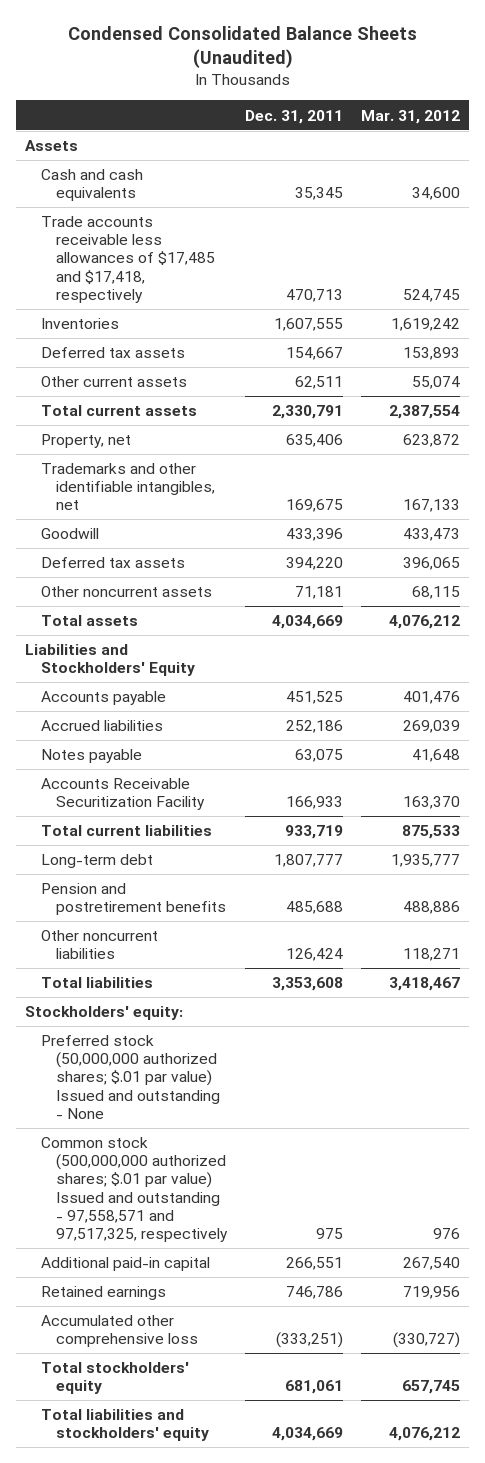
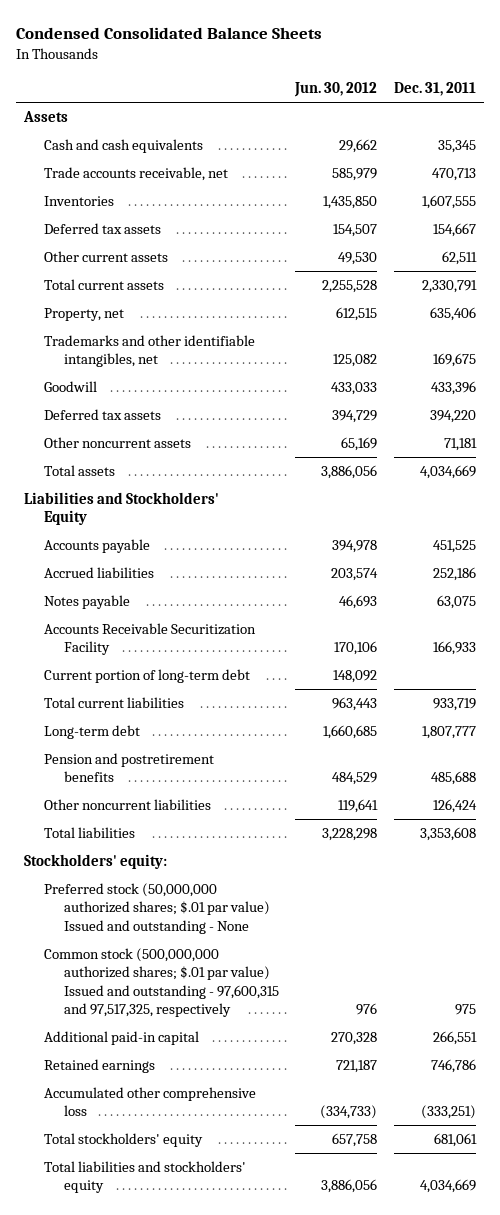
[67,25,417,69] Condensed Consolidated Balance Sheets (Unaudited) -> [15,27,322,40] Condensed Consolidated Balance Sheets
[361,109,461,124] Mar. 31, 2012 -> none
none -> [294,82,378,98] Jun. 30, 2012
[40,216,216,303] Trade accounts receivable less allowances of $17,485 and $17,418, respectively -> [43,167,228,182] Trade accounts receivable, net
none -> [43,669,250,684] Current portion of long-term debt
[40,1137,229,1242] Common stock (500,000,000 authorized shares; $.01 par value) Issued and outstanding - 97,558,571 and 97,517,325, respectively -> [43,948,279,1018] Common stock (500,000,000 authorized shares; $.01 par value) Issued and outstanding - 97,600,315 and 97,517,325, respectively

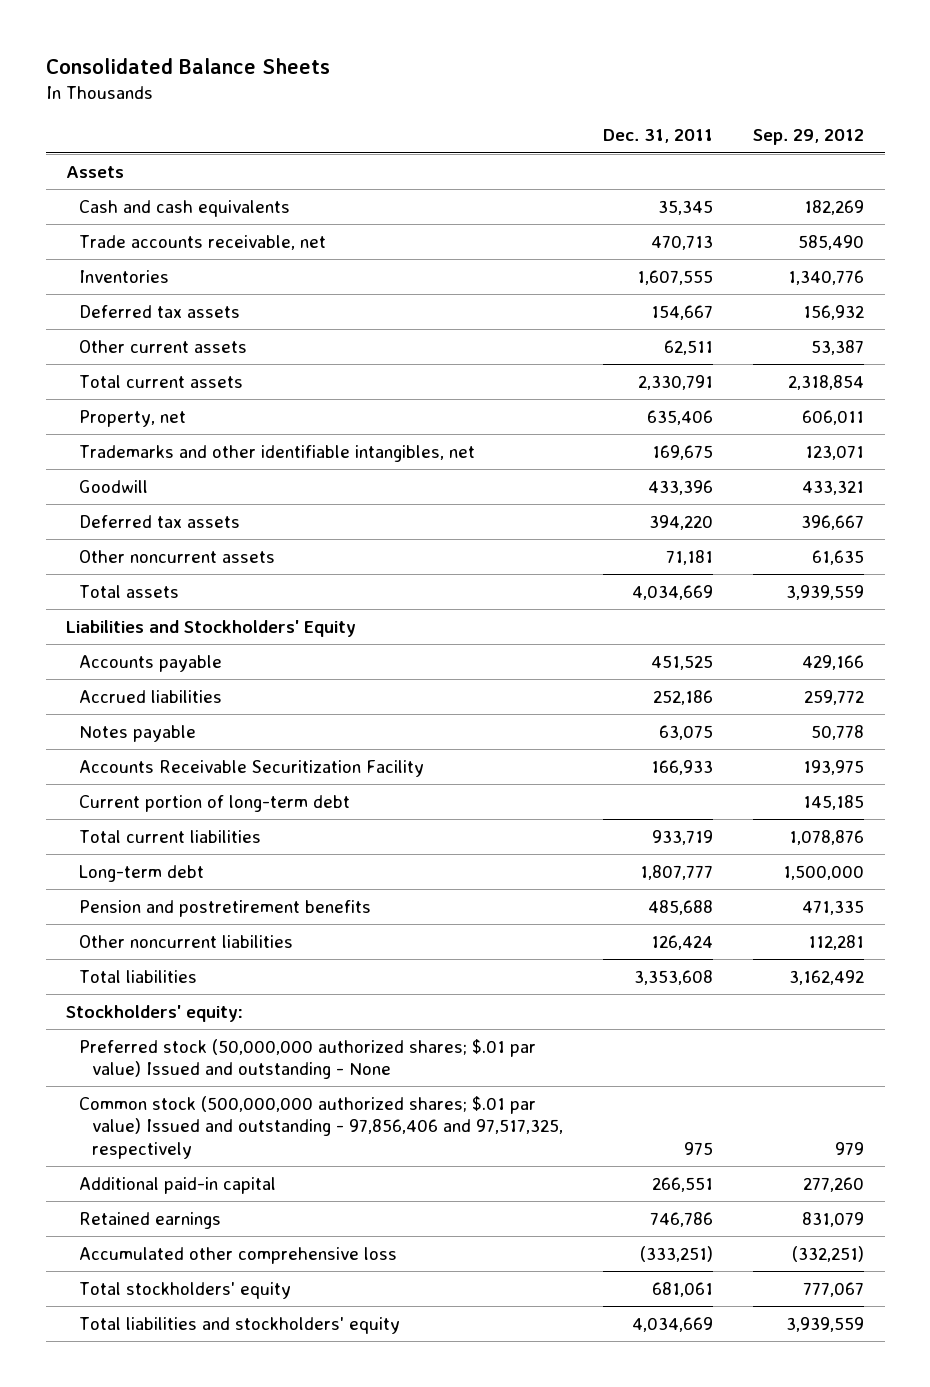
[15,27,322,40] Condensed Consolidated Balance Sheets -> [45,58,330,75] Consolidated Balance Sheets
[294,82,378,98] Jun. 30, 2012 -> none
none -> [753,129,865,146] Sep. 29, 2012
[43,948,279,1018] Common stock (500,000,000 authorized shares; $.01 par value) Issued and outstanding - 97,600,315 and 97,517,325, respectively -> [78,1095,564,1159] Common stock (500,000,000 authorized shares; $.01 par value) Issued and outstanding - 97,856,406 and 97,517,325, respectively

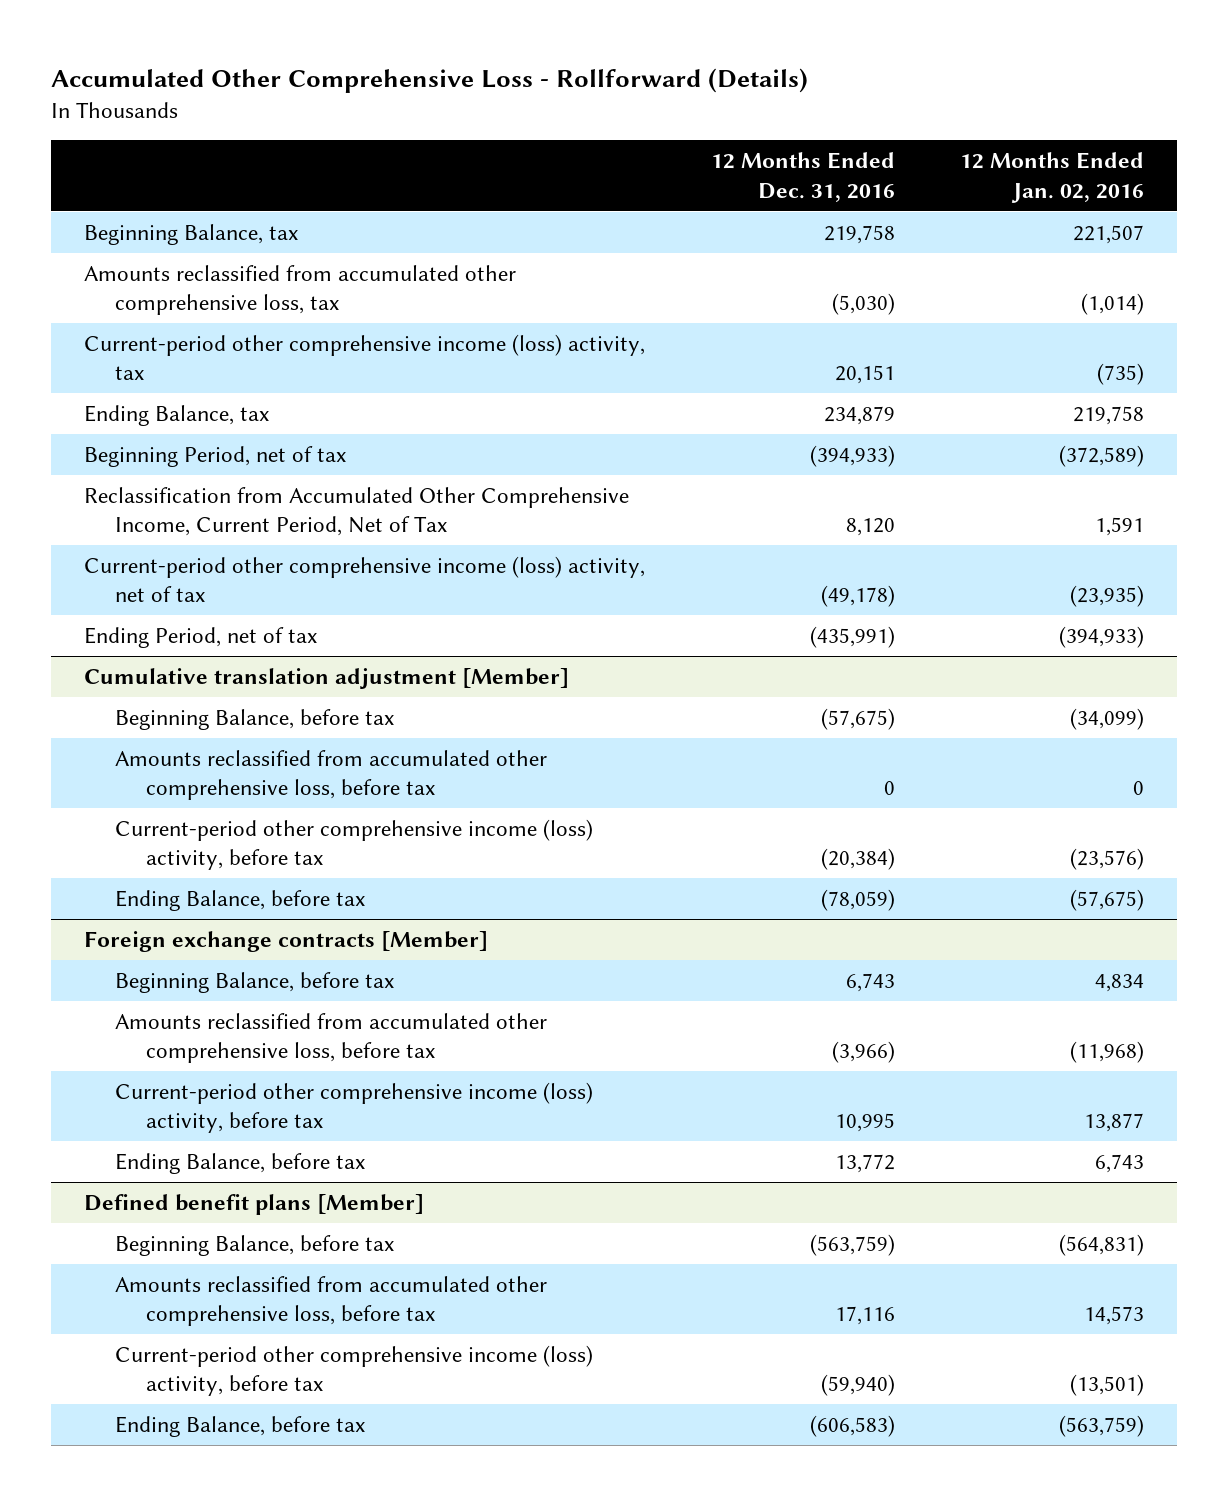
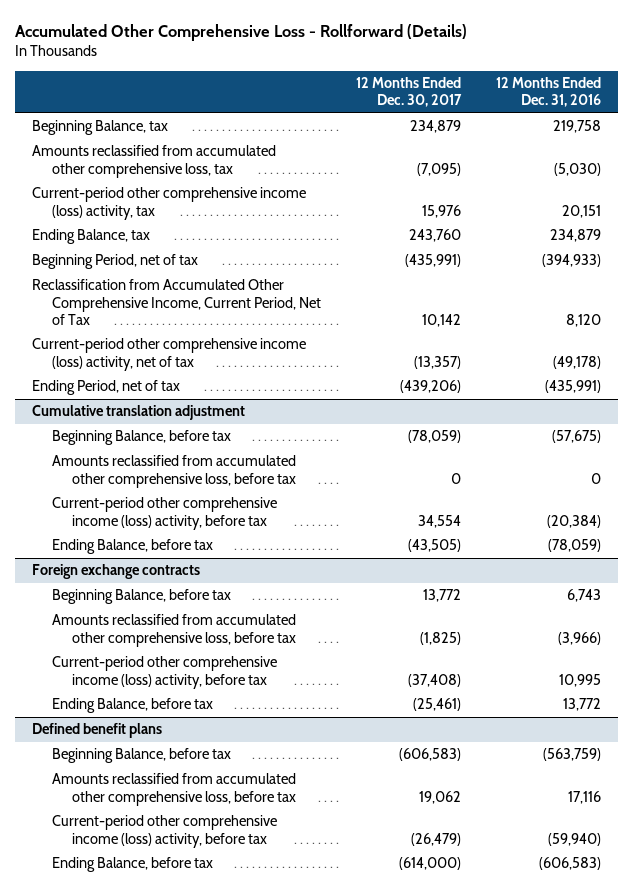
[960,152,1145,203] 12 Months Ended Jan. 02, 2016 -> none
none -> [355,77,462,108] 12 Months Ended Dec. 30, 2017
[84,667,570,689] Cumulative translation adjustment [Member] -> [32,405,246,421] Cumulative translation adjustment
[84,930,489,952] Foreign exchange contracts [Member] -> [32,564,201,580] Foreign exchange contracts
[84,1193,425,1215] Defined benefit plans [Member] -> [32,723,163,739] Defined benefit plans

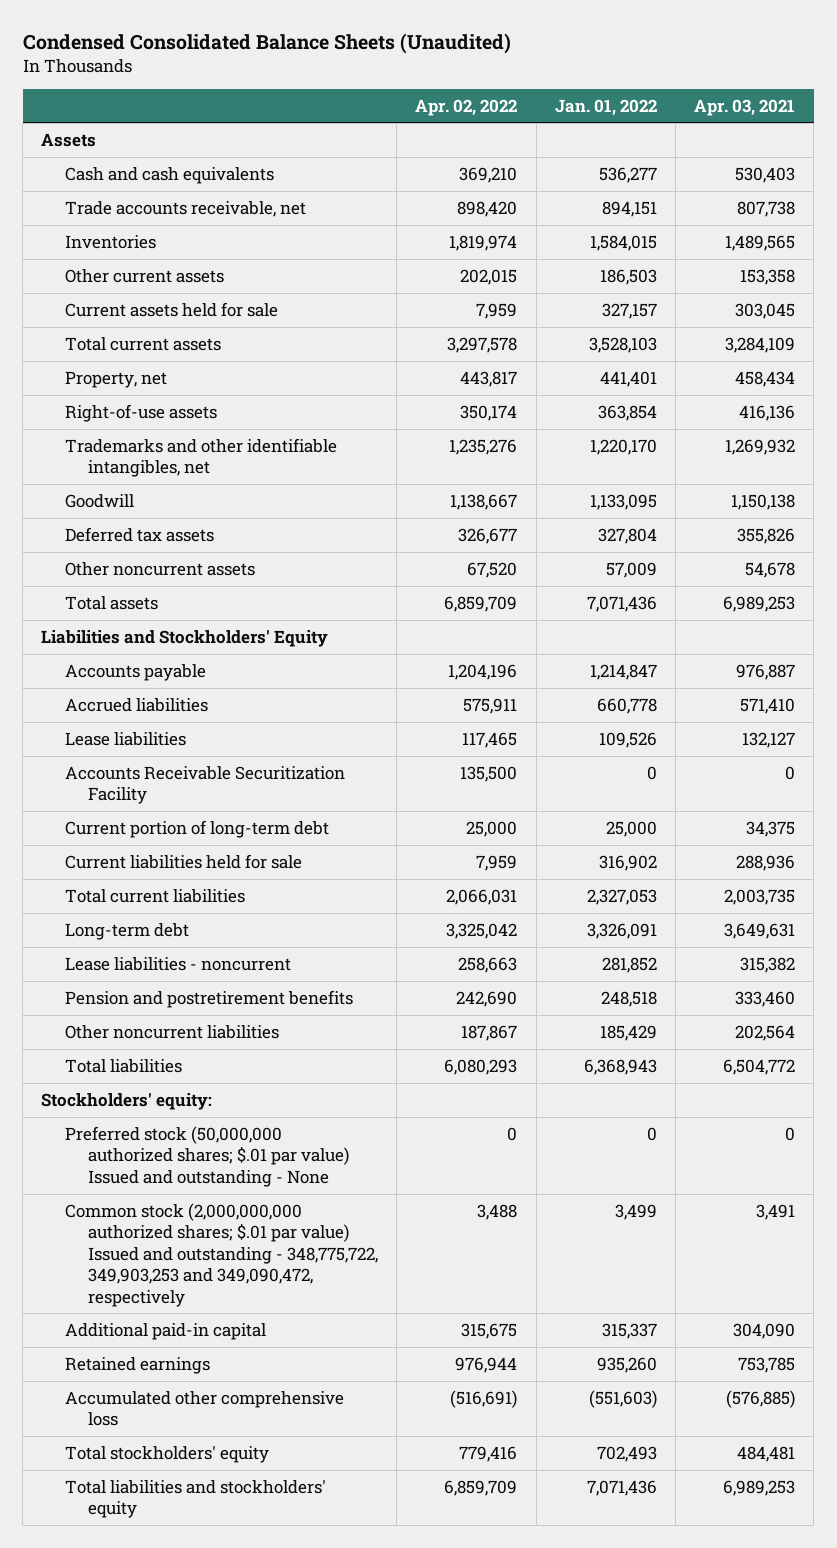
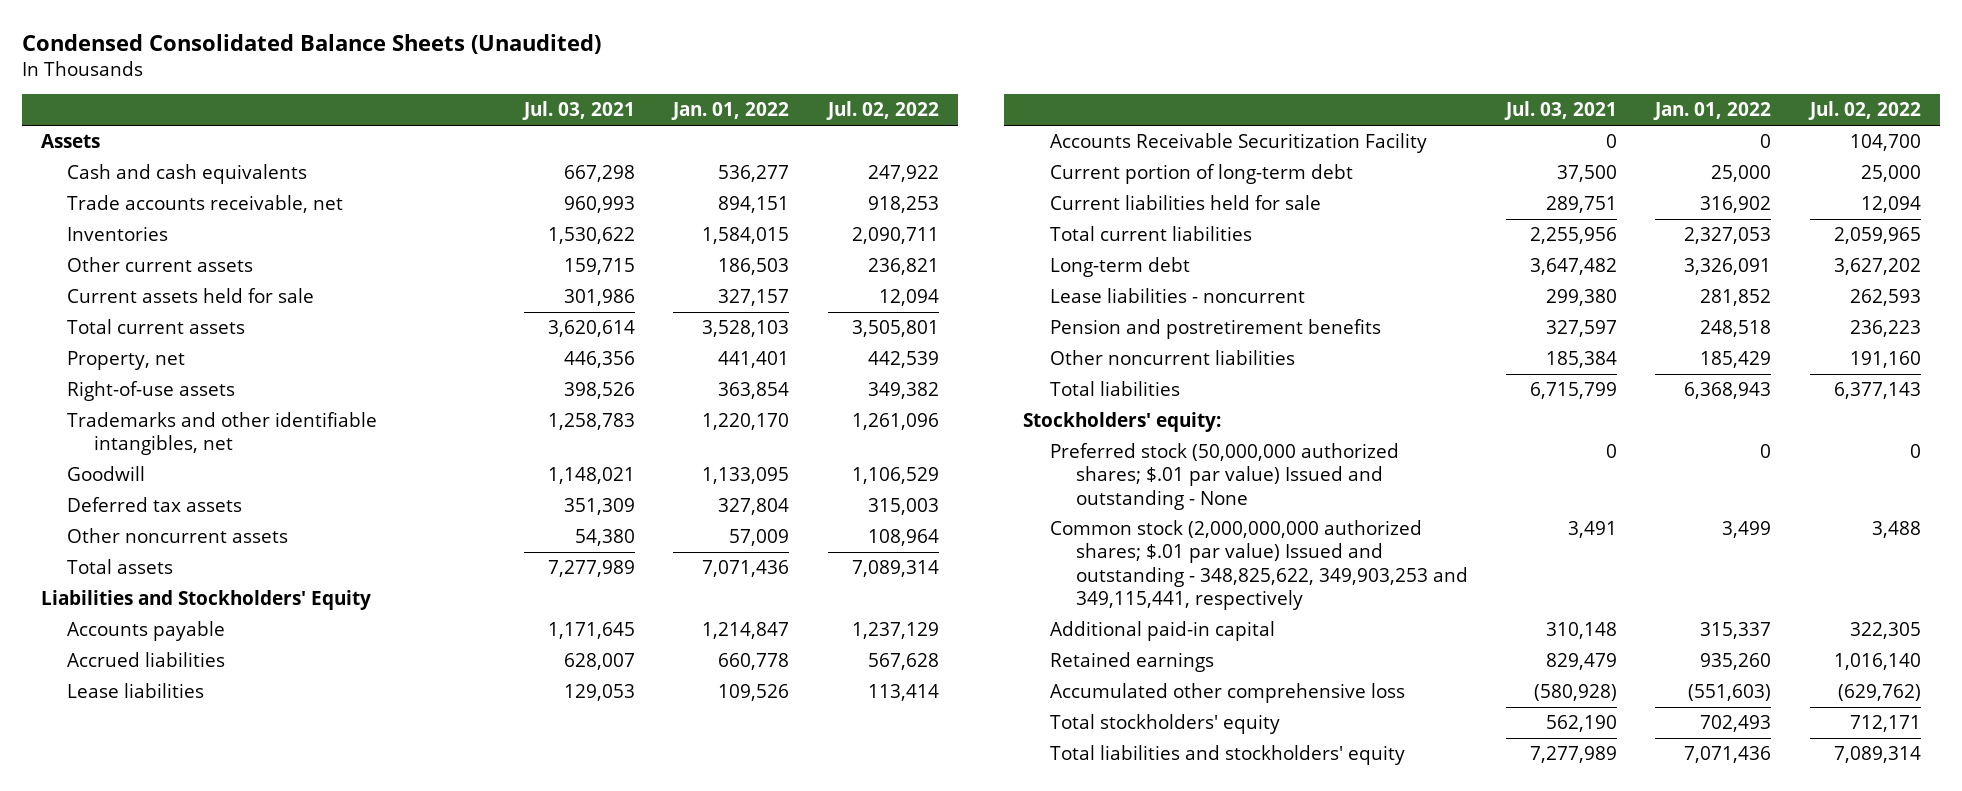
[415,98,518,116] Apr. 02, 2022 -> none
[694,98,796,116] Apr. 03, 2021 -> none
none -> [522,101,636,121] Jul. 03, 2021
none -> [825,101,939,121] Jul. 02, 2022
[64,1202,379,1307] Common stock (2,000,000,000 authorized shares; $.01 par value) Issued and outstanding - 348,775,722, 349,903,253 and 349,090,472, respectively -> [1049,519,1468,610] Common stock (2,000,000,000 authorized shares; $.01 par value) Issued and outstanding - 348,825,622, 349,903,253 and 349,115,441, respectively

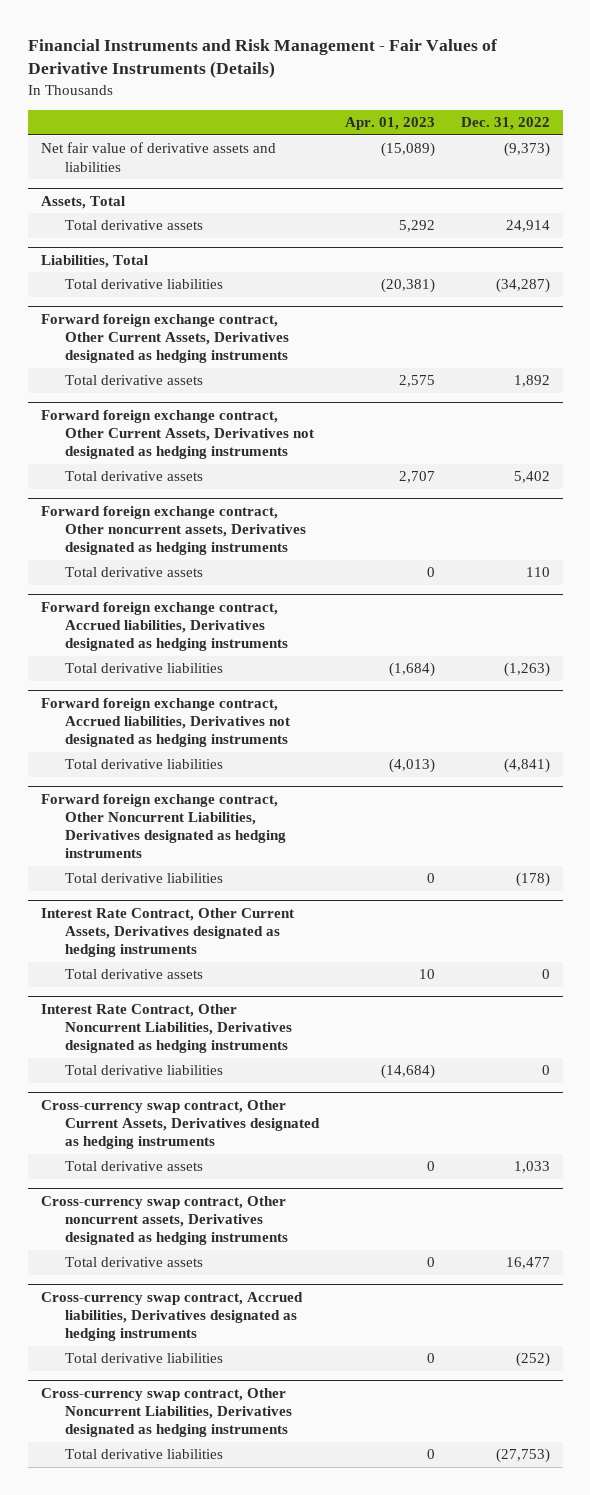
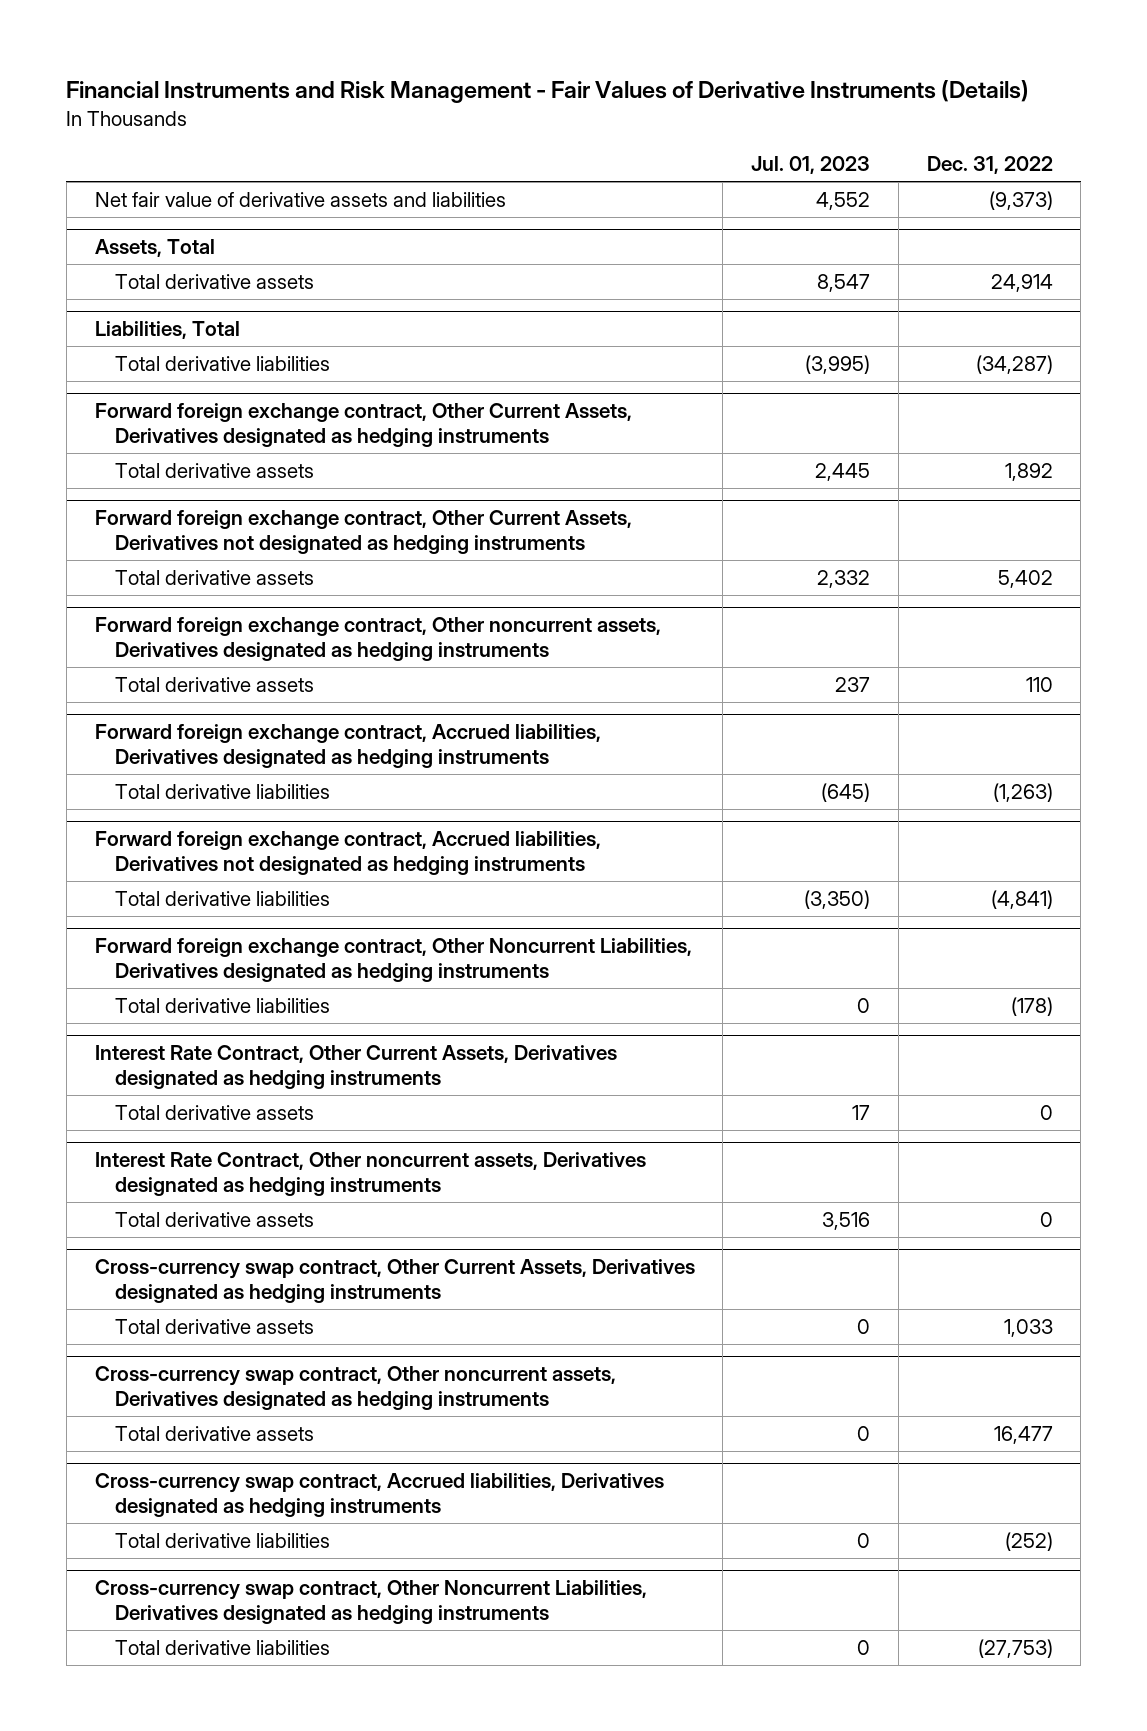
[344,117,435,131] Apr. 01, 2023 -> none
none -> [751,156,871,175] Jul. 01, 2023
[40,1003,292,1053] Interest Rate Contract, Other Noncurrent Liabilities, Derivatives designated as hedging instruments -> [94,1152,646,1196] Interest Rate Contract, Other noncurrent assets, Derivatives designated as hedging instruments
[64,1065,223,1076] Total derivative liabilities -> [114,1211,314,1227] Total derivative assets

